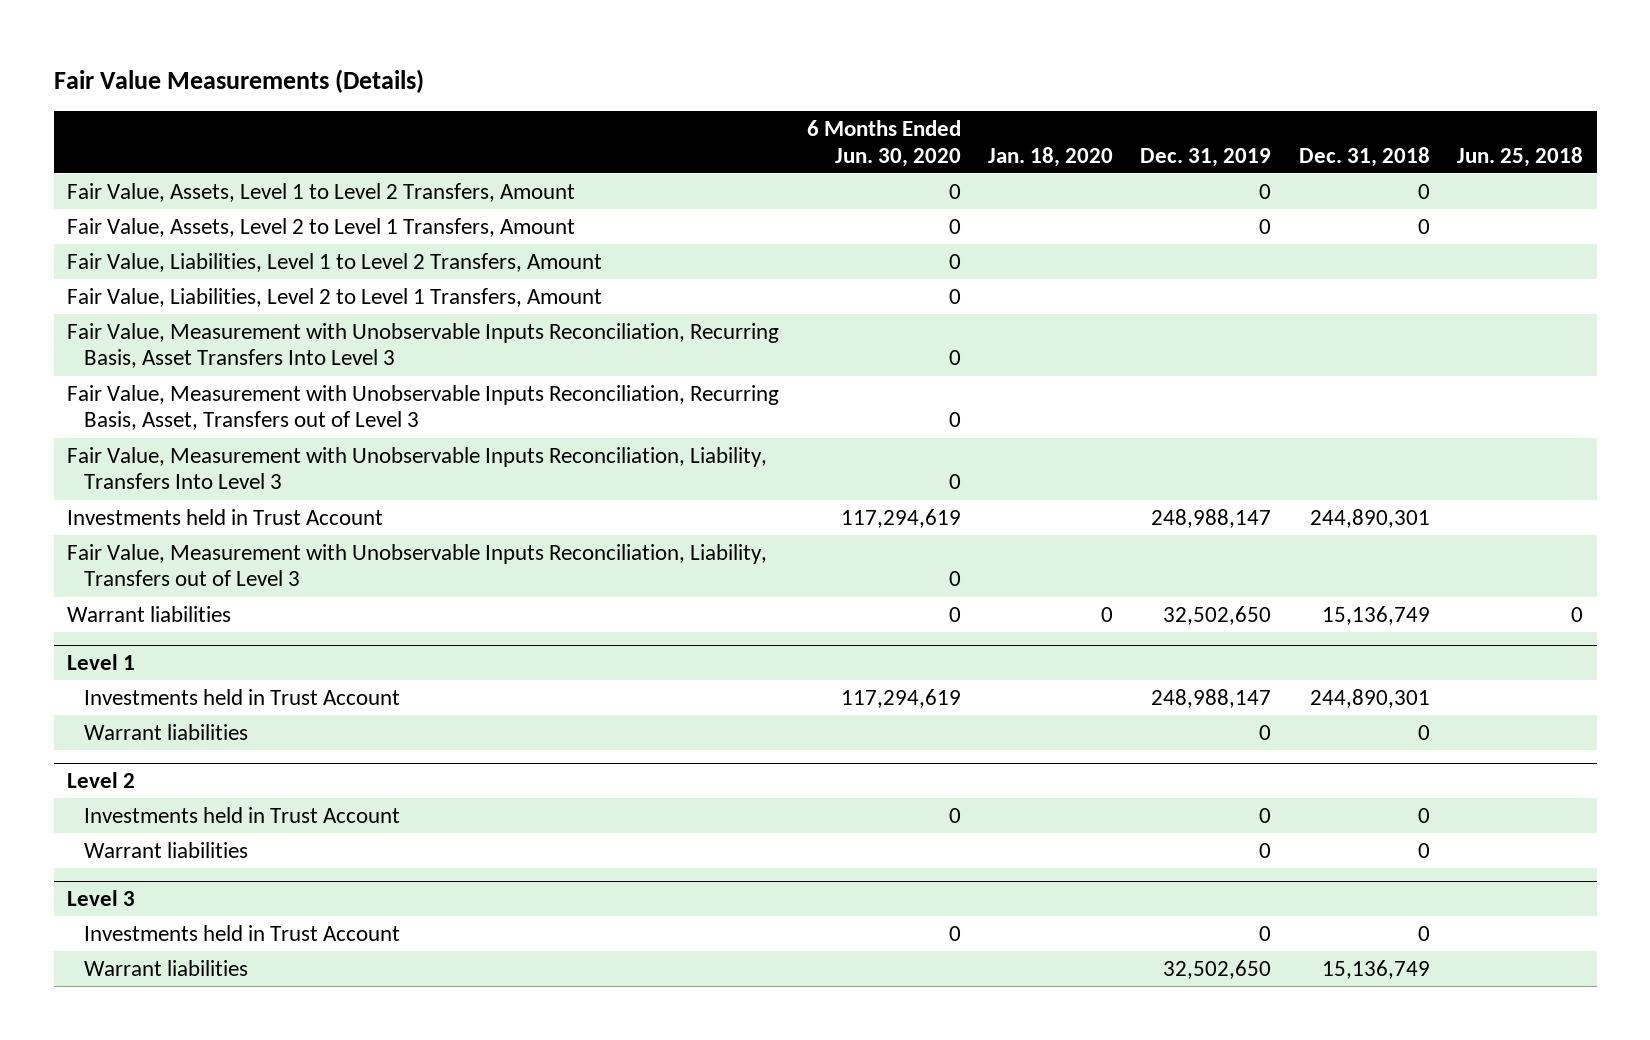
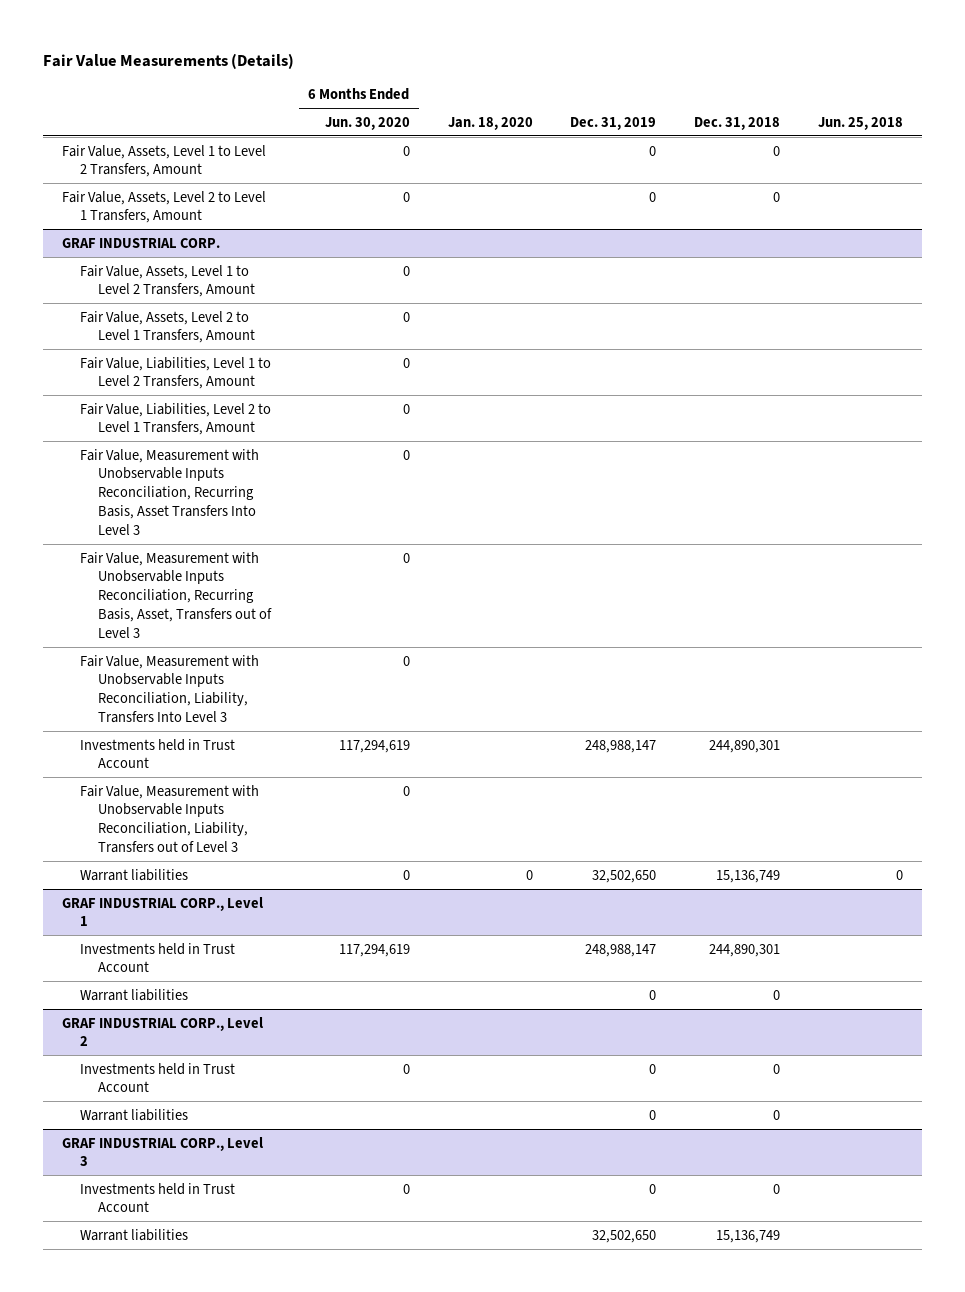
none -> [62,237,221,248] GRAF INDUSTRIAL CORP.
none -> [79,264,255,298] Fair Value, Assets, Level 1 to Level 2 Transfers, Amount
none -> [79,310,255,344] Fair Value, Assets, Level 2 to Level 1 Transfers, Amount
[67,654,136,671] Level 1 -> none
none -> [62,896,264,927] GRAF INDUSTRIAL CORP., Level 1
[67,772,136,789] Level 2 -> none
none -> [62,1016,264,1047] GRAF INDUSTRIAL CORP., Level 2
[67,890,136,907] Level 3 -> none
none -> [62,1136,264,1167] GRAF INDUSTRIAL CORP., Level 3

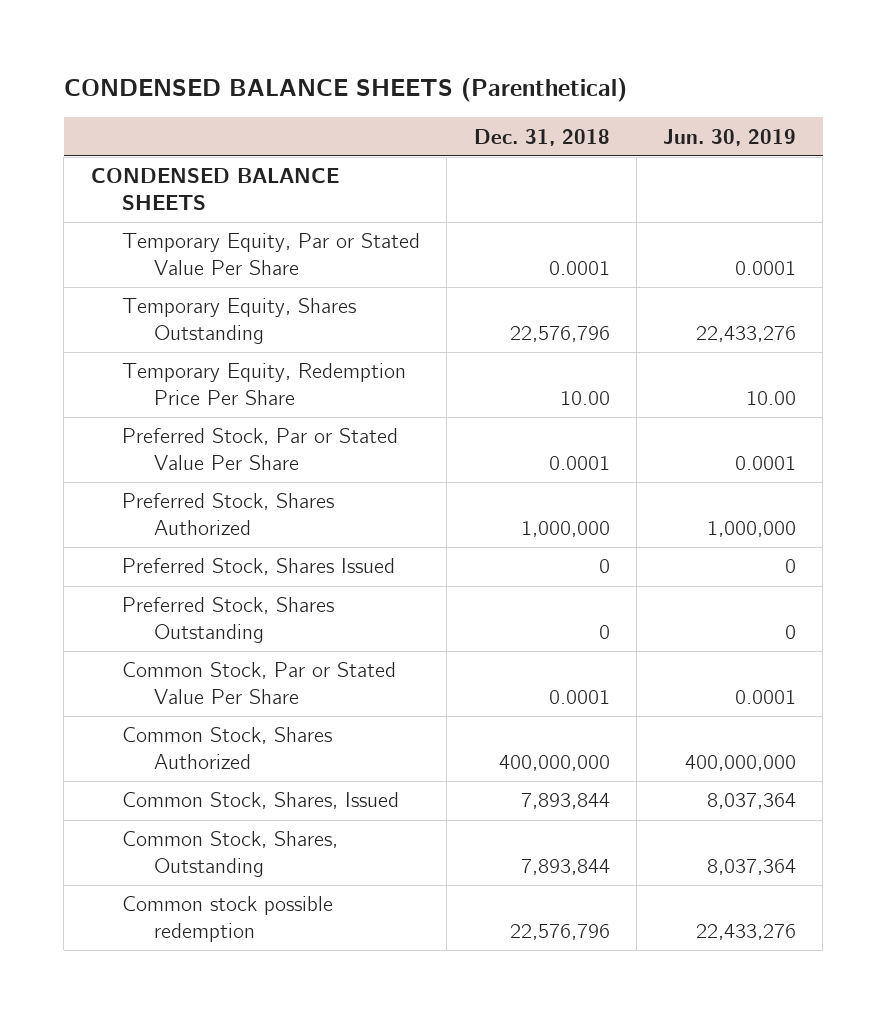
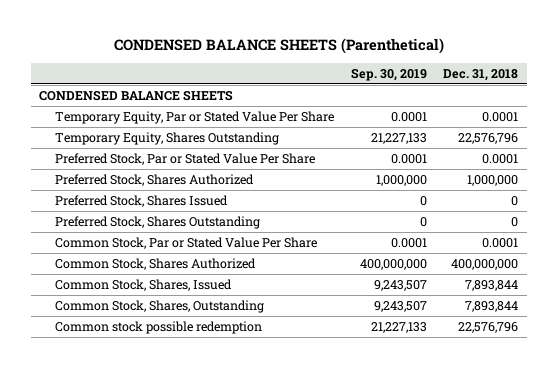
[662,128,796,146] Jun. 30, 2019 -> none
none -> [350,67,427,81] Sep. 30, 2019
[122,363,407,405] Temporary Equity, Redemption Price Per Share -> none

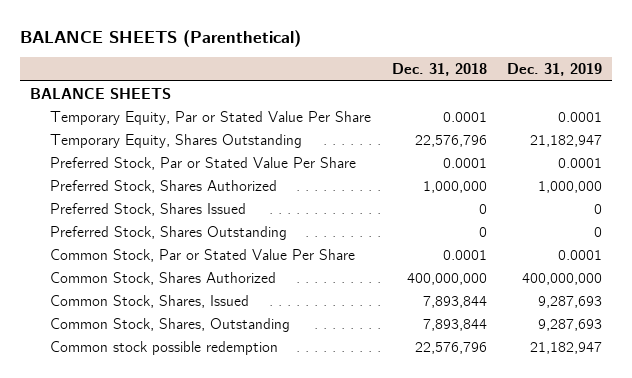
[113,38,444,55] CONDENSED BALANCE SHEETS (Parenthetical) -> [19,29,301,47] BALANCE SHEETS (Parenthetical)
[350,67,427,81] Sep. 30, 2019 -> none
none -> [507,63,603,77] Dec. 31, 2019
[39,89,234,101] CONDENSED BALANCE SHEETS -> [30,87,172,99] BALANCE SHEETS

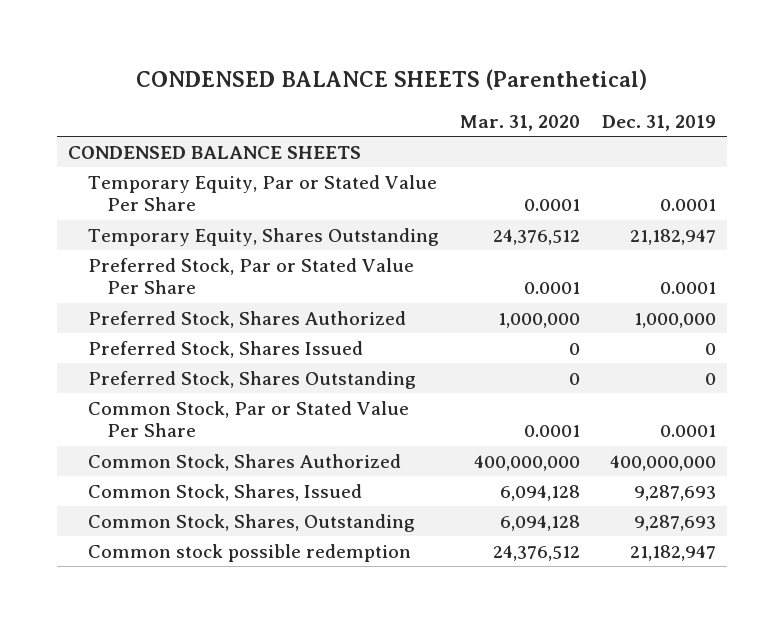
[19,29,301,47] BALANCE SHEETS (Parenthetical) -> [136,68,648,90] CONDENSED BALANCE SHEETS (Parenthetical)
[391,63,487,77] Dec. 31, 2018 -> none
none -> [460,114,581,131] Mar. 31, 2020
[30,87,172,99] BALANCE SHEETS -> [68,145,362,159] CONDENSED BALANCE SHEETS

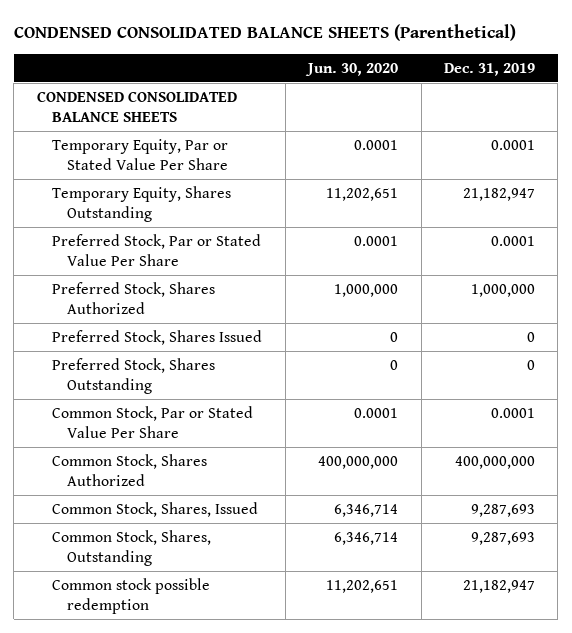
[136,68,648,90] CONDENSED BALANCE SHEETS (Parenthetical) -> [13,24,516,42] CONDENSED CONSOLIDATED BALANCE SHEETS (Parenthetical)
[460,114,581,131] Mar. 31, 2020 -> none
none -> [305,62,399,76] Jun. 30, 2020
[68,145,362,159] CONDENSED BALANCE SHEETS -> [36,90,237,122] CONDENSED CONSOLIDATED BALANCE SHEETS

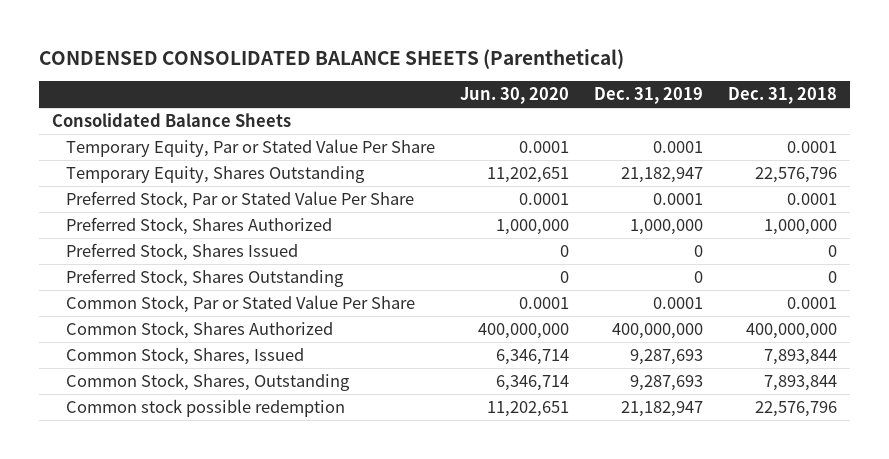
none -> [728,87,838,105] Dec. 31, 2018
[36,90,237,122] CONDENSED CONSOLIDATED BALANCE SHEETS -> [51,113,291,128] Consolidated Balance Sheets

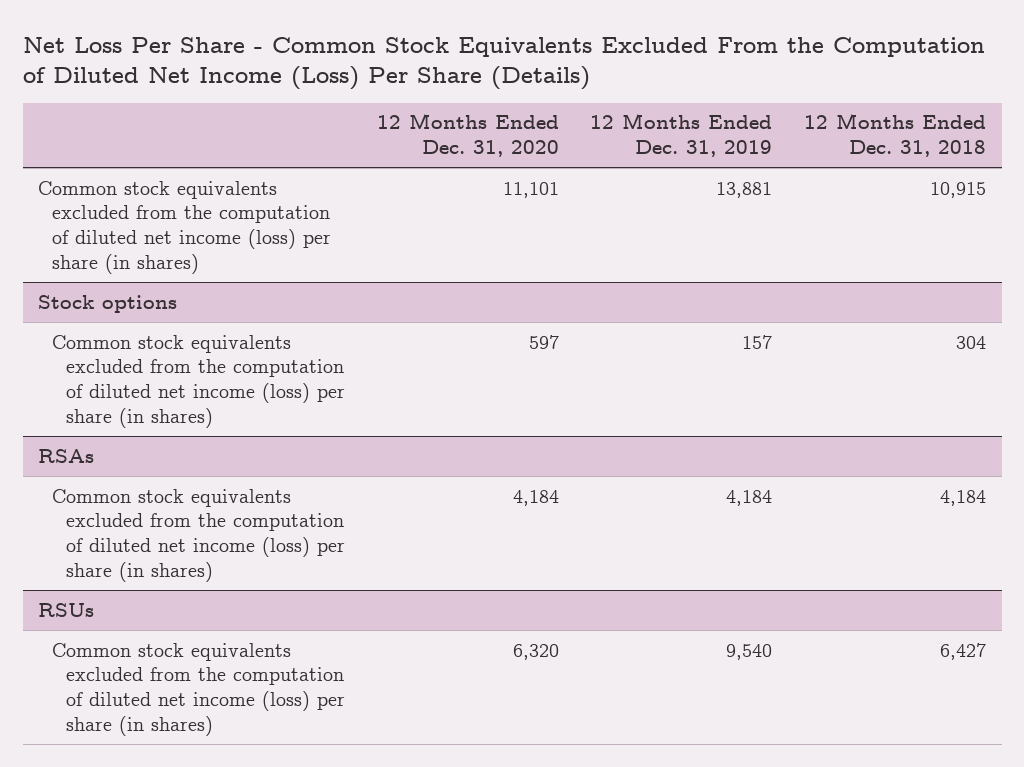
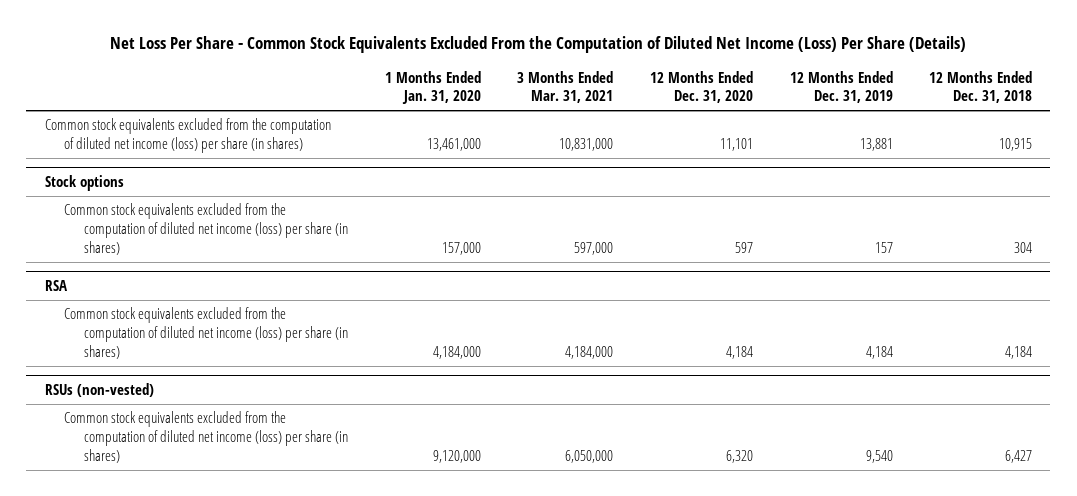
none -> [384,70,481,105] 1 Months Ended Jan. 31, 2020
none -> [517,70,614,104] 3 Months Ended Mar. 31, 2021
[38,448,95,463] RSAs -> [44,279,68,291] RSA
[38,602,95,617] RSUs -> [44,382,154,397] RSUs (non-vested)

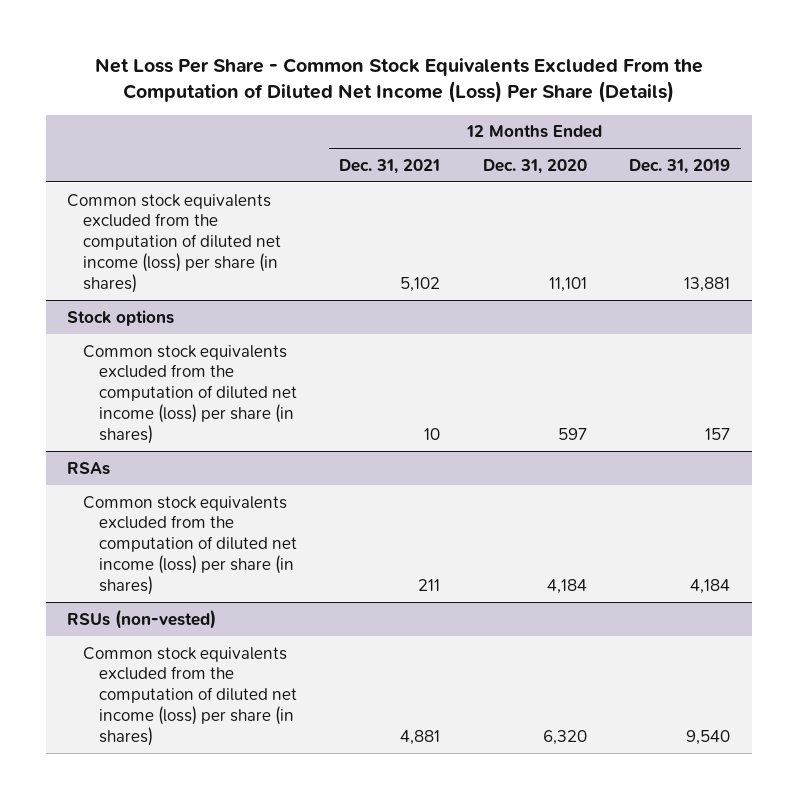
[384,70,481,105] 1 Months Ended Jan. 31, 2020 -> none
[517,70,614,104] 3 Months Ended Mar. 31, 2021 -> none
[929,70,1033,104] 12 Months Ended Dec. 31, 2018 -> none
none -> [339,158,441,174] Dec. 31, 2021
[44,279,68,291] RSA -> [66,461,110,475] RSAs

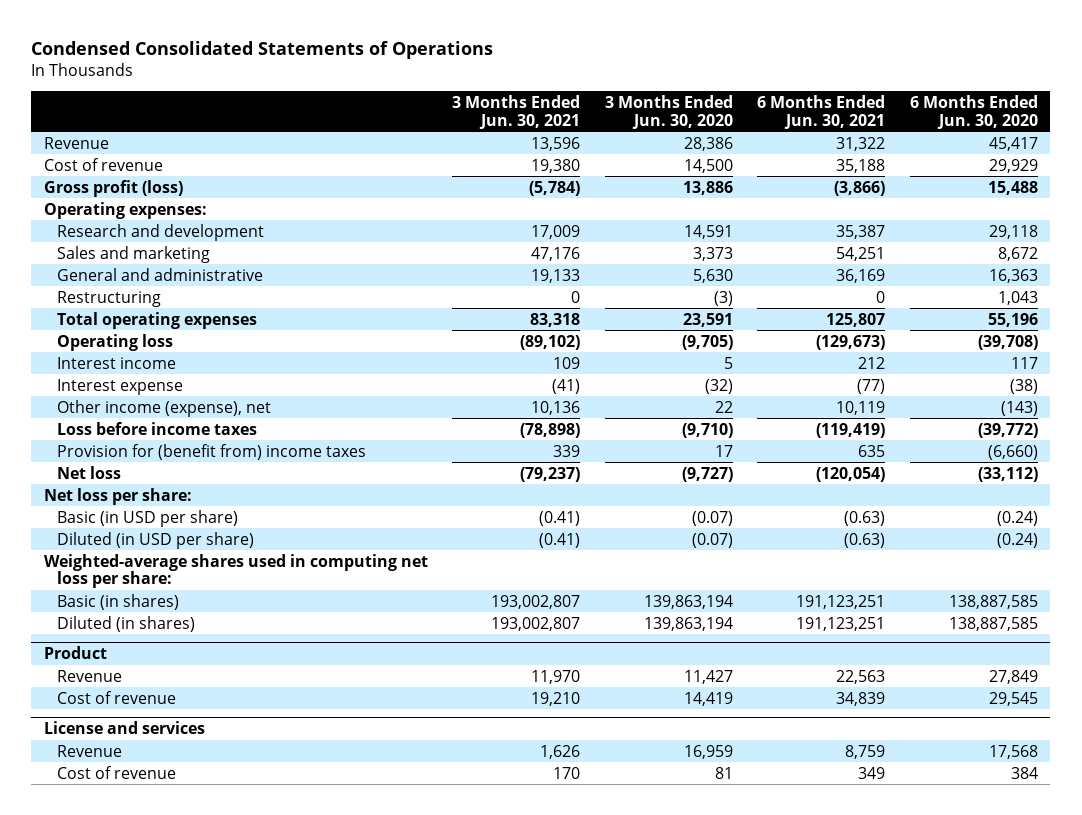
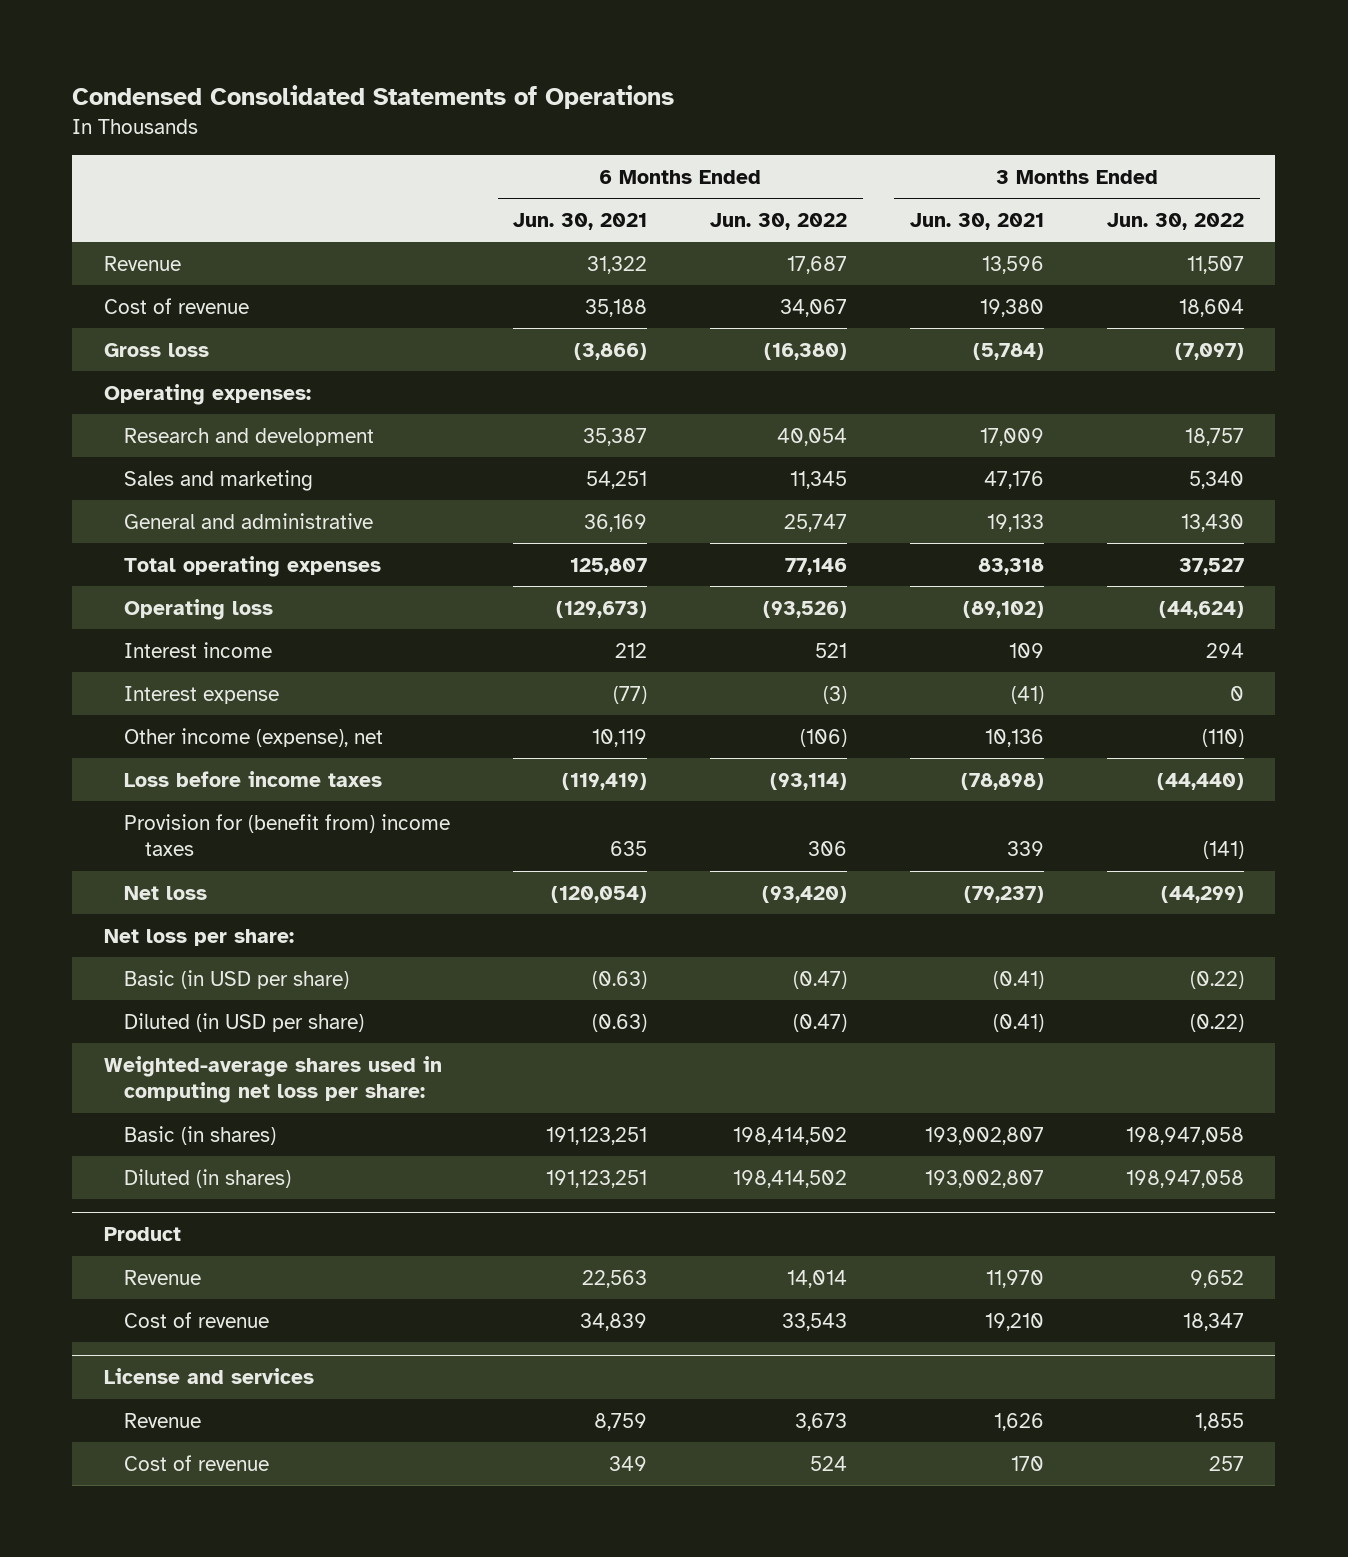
[604,94,733,129] 3 Months Ended Jun. 30, 2020 -> none
[910,94,1039,129] 6 Months Ended Jun. 30, 2020 -> none
none -> [710,213,848,231] Jun. 30, 2022
none -> [1106,213,1244,231] Jun. 30, 2022
[43,179,183,197] Gross profit (loss) -> [103,342,209,357] Gross loss
[57,290,162,307] Restructuring -> none

